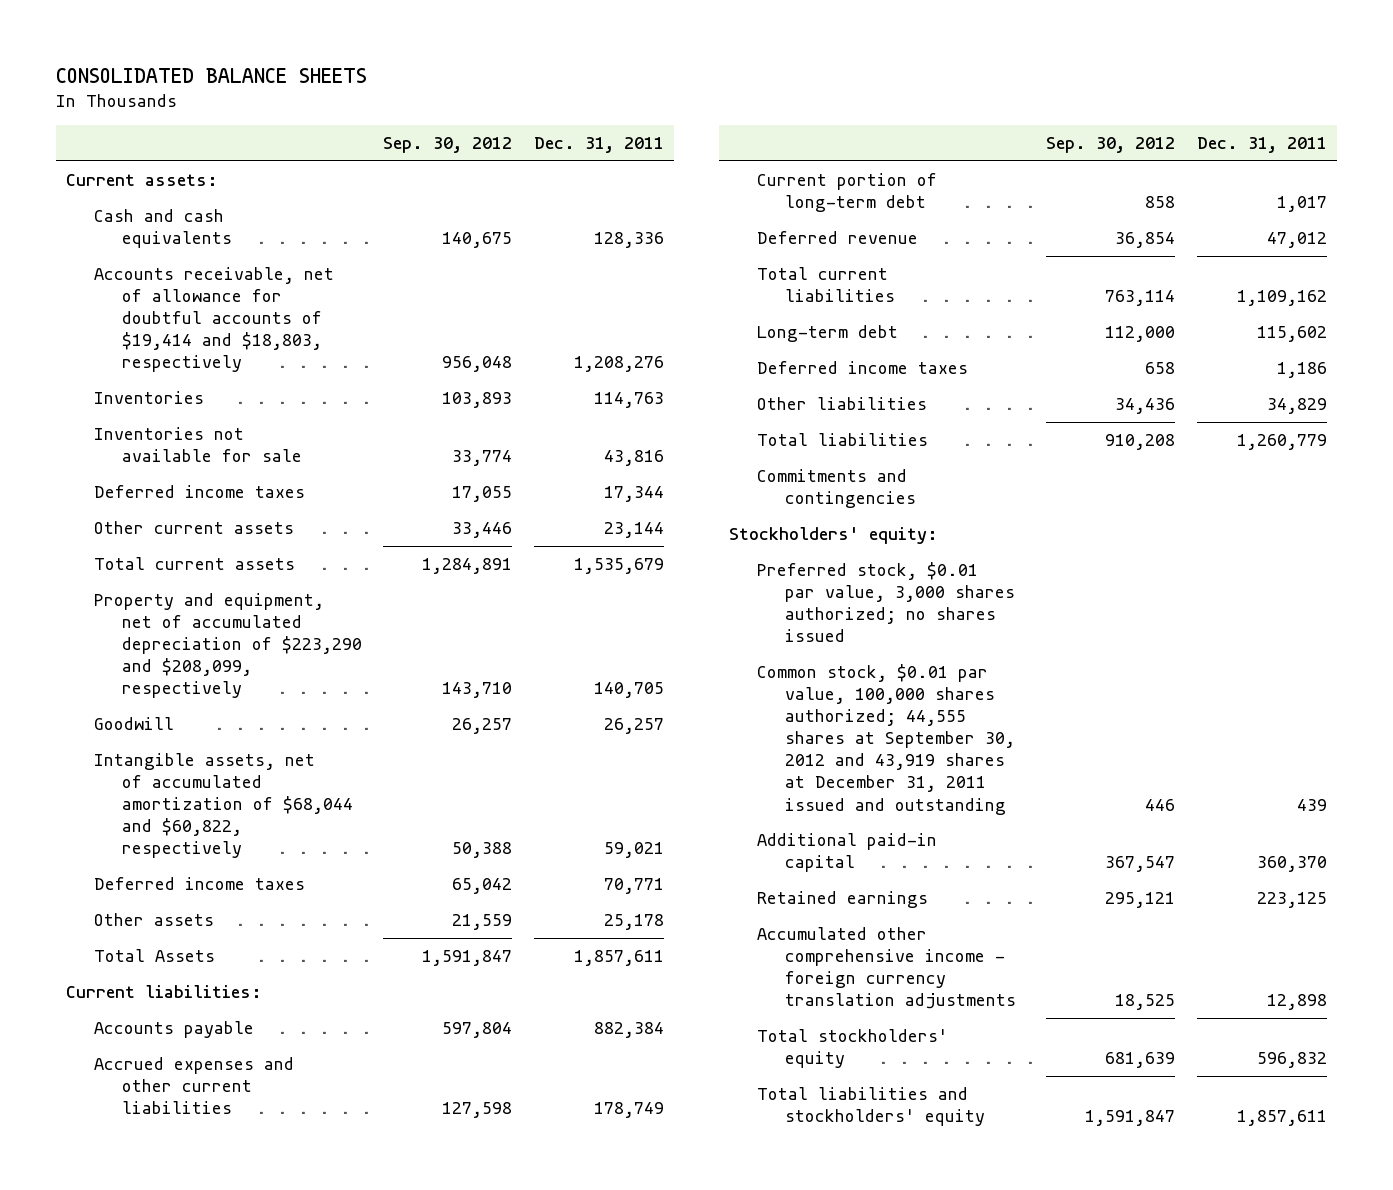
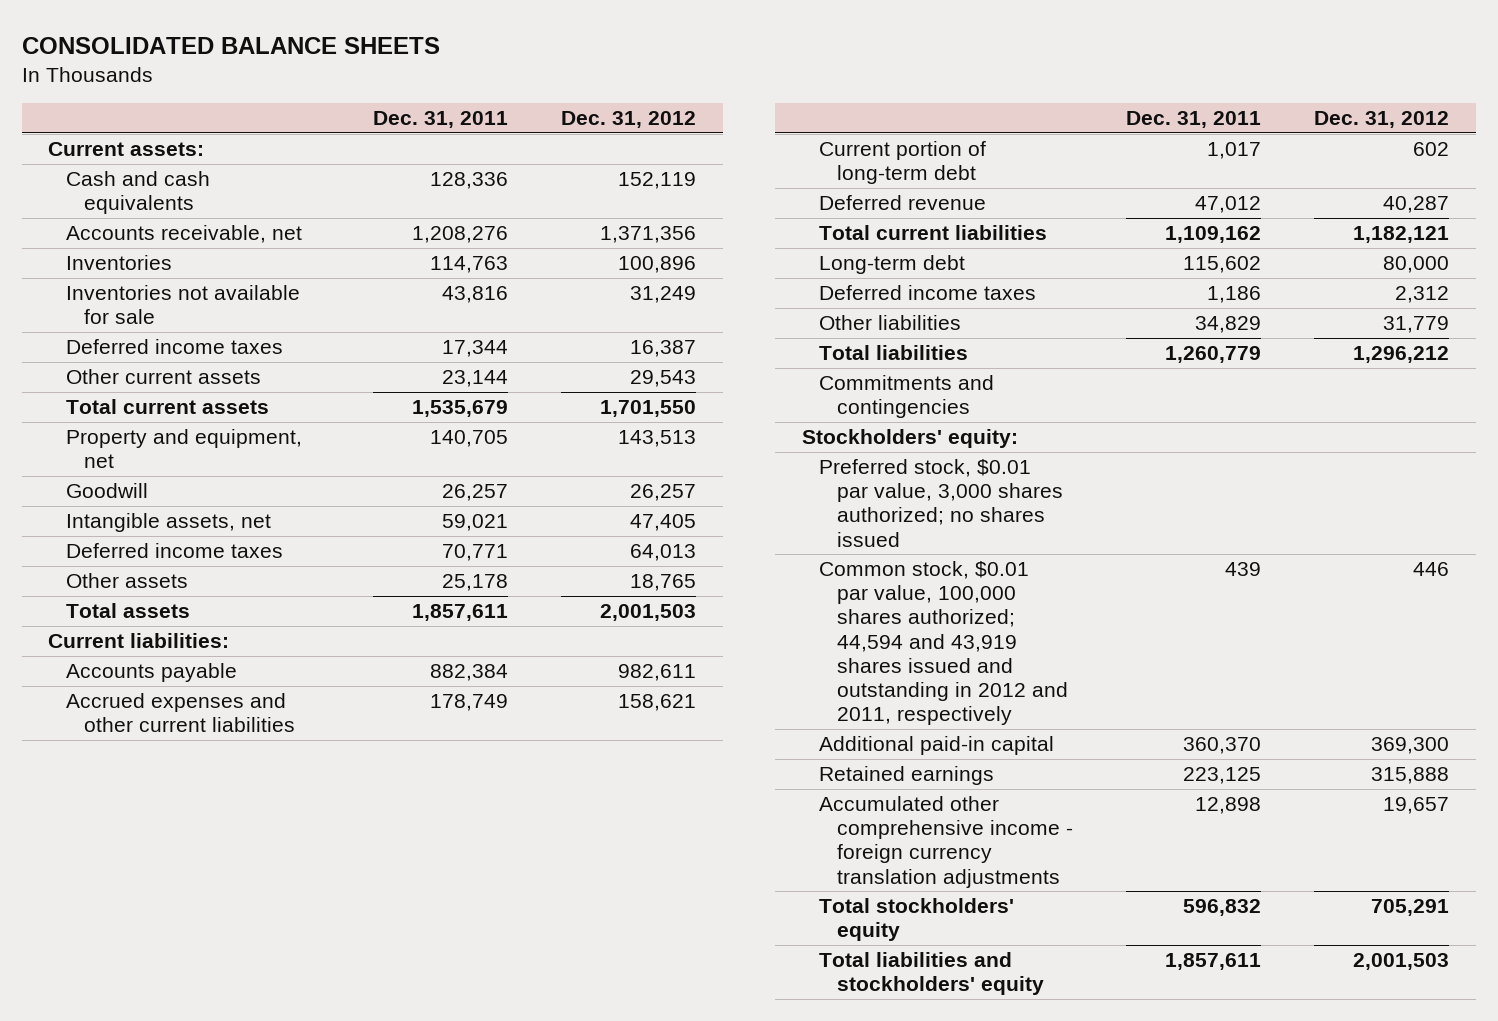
[383,136,513,153] Sep. 30, 2012 -> none
none -> [561,111,697,129] Dec. 31, 2012
[93,267,334,373] Accounts receivable, net of allowance for doubtful accounts of $19,414 and $18,803, respectively -> [66,225,303,244] Accounts receivable, net
[93,593,362,699] Property and equipment, net of accumulated depreciation of $223,290 and $208,099, respectively -> [66,429,303,469] Property and equipment, net
[93,753,353,859] Intangible assets, net of accumulated amortization of $68,044 and $60,822, respectively -> [66,513,272,533] Intangible assets, net
[93,949,215,963] Total Assets -> [66,603,191,619] Total assets
[757,664,1015,815] Common stock, $0.01 par value, 100,000 shares authorized; 44,555 shares at September 30, 2012 and 43,919 shares at December 31, 2011 issued and outstanding -> [819,561,1068,726] Common stock, $0.01 par value, 100,000 shares authorized; 44,594 and 43,919 shares issued and outstanding in 2012 and 2011, respectively

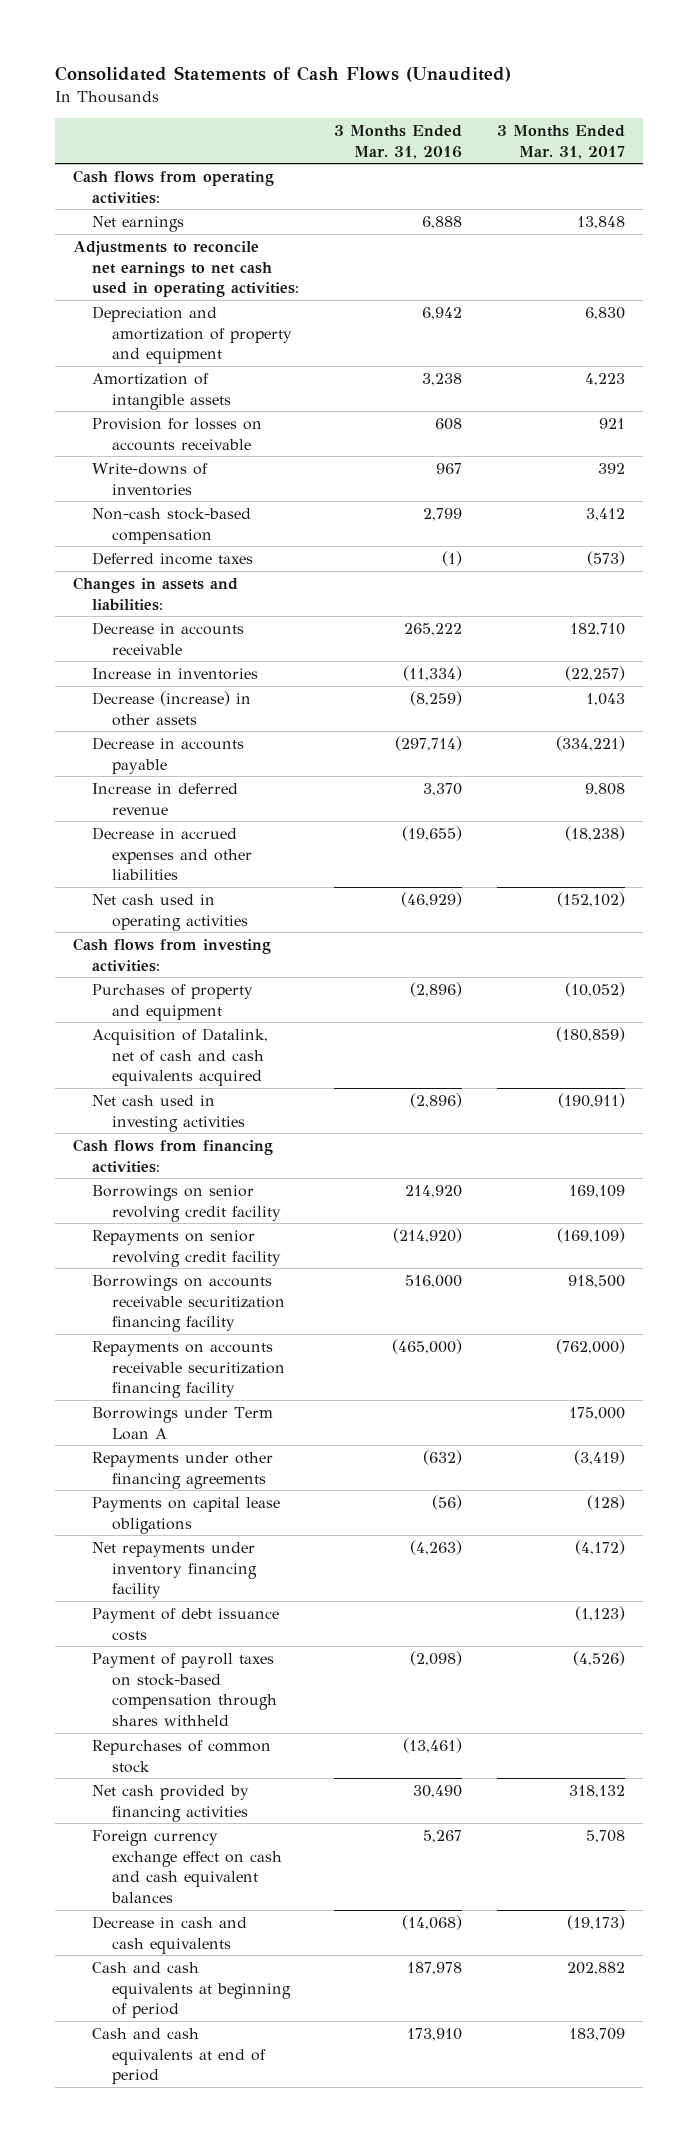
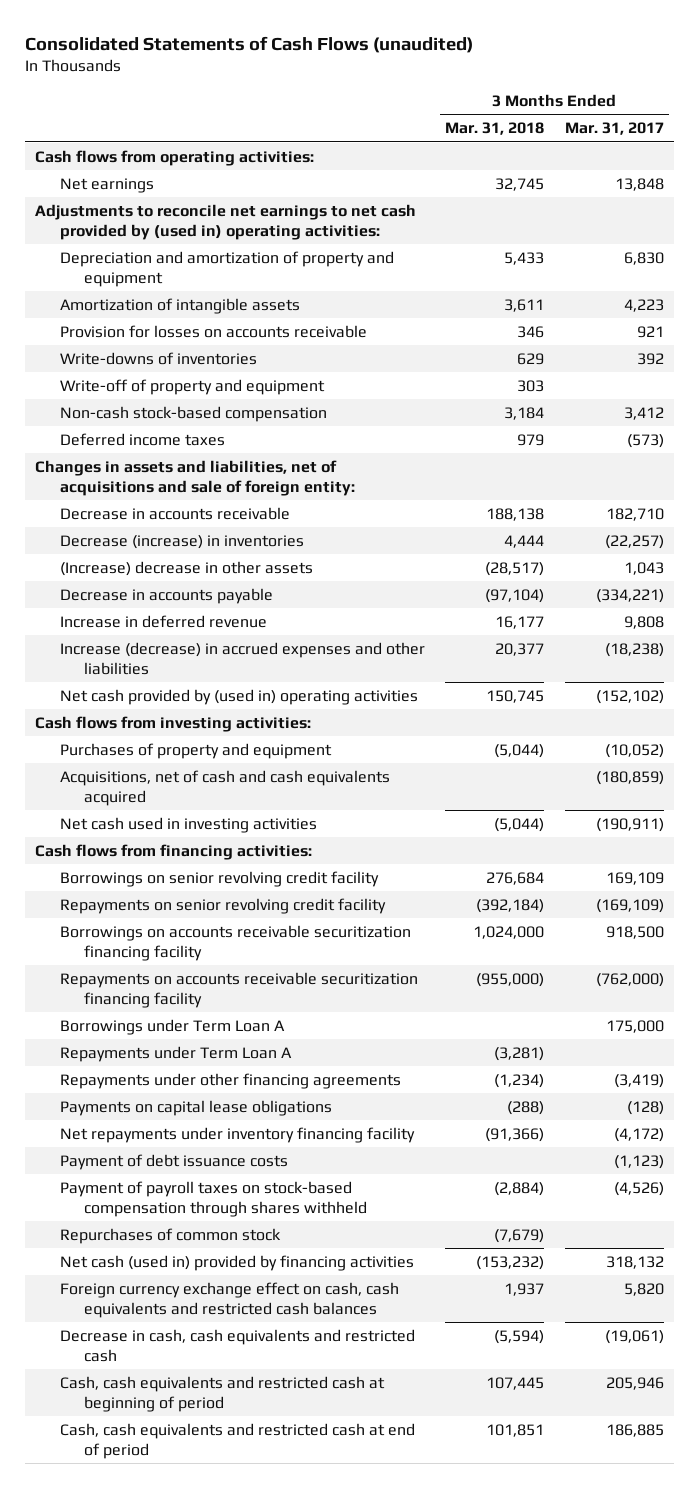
[55,66,512,83] Consolidated Statements of Cash Flows (Unaudited) -> [25,35,474,53] Consolidated Statements of Cash Flows (unaudited)
[334,125,463,159] 3 Months Ended Mar. 31, 2016 -> none
none -> [445,122,545,136] Mar. 31, 2018
[72,240,300,298] Adjustments to reconcile net earnings to net cash used in operating activities: -> [35,203,417,240] Adjustments to reconcile net earnings to net cash provided by (used in) operating activities:
none -> [59,378,325,395] Write-off of property and equipment
[72,576,238,611] Changes in assets and liabilities: -> [35,459,355,496] Changes in assets and liabilities, net of acquisitions and sale of foreign entity:
[92,667,259,680] Increase in inventories -> [59,534,304,549] Decrease (increase) in inventories
[92,690,252,726] Decrease (increase) in other assets -> [59,560,313,576] (Increase) decrease in other assets
[92,826,252,881] Decrease in accrued expenses and other liabilities -> [59,641,425,675] Increase (decrease) in accrued expenses and other liabilities
[92,893,248,931] Net cash used in operating activities -> [59,688,418,705] Net cash provided by (used in) operating activities
[92,1027,269,1087] Acquisition of Datalink, net of cash and cash equivalents acquired -> [59,769,390,806] Acquisitions, net of cash and cash equivalents acquired
none -> [59,1045,292,1062] Repayments under Term Loan A
[92,1784,250,1822] Net cash provided by financing activities -> [59,1254,414,1271] Net cash (used in) provided by financing activities
[92,1829,282,1903] Foreign currency exchange effect on cash and cash equivalent balances -> [59,1281,399,1318] Foreign currency exchange effect on cash, cash equivalents and restricted cash balances
[586,1829,626,1843] 5,708 -> [623,1282,664,1296] 5,820
[92,1915,248,1954] Decrease in cash and cash equivalents -> [59,1328,415,1362] Decrease in cash, cash equivalents and restricted cash
[567,1914,626,1930] (19,173) -> [604,1329,664,1344] (19,061)
[92,1961,291,2019] Cash and cash equivalents at beginning of period -> [59,1375,385,1412] Cash, cash equivalents and restricted cash at beginning of period
[567,1961,626,1975] 202,882 -> [605,1376,664,1390] 205,946
[92,2027,266,2085] Cash and cash equivalents at end of period -> [59,1422,415,1459] Cash, cash equivalents and restricted cash at end of period
[569,2027,626,2041] 183,709 -> [605,1423,664,1437] 186,885

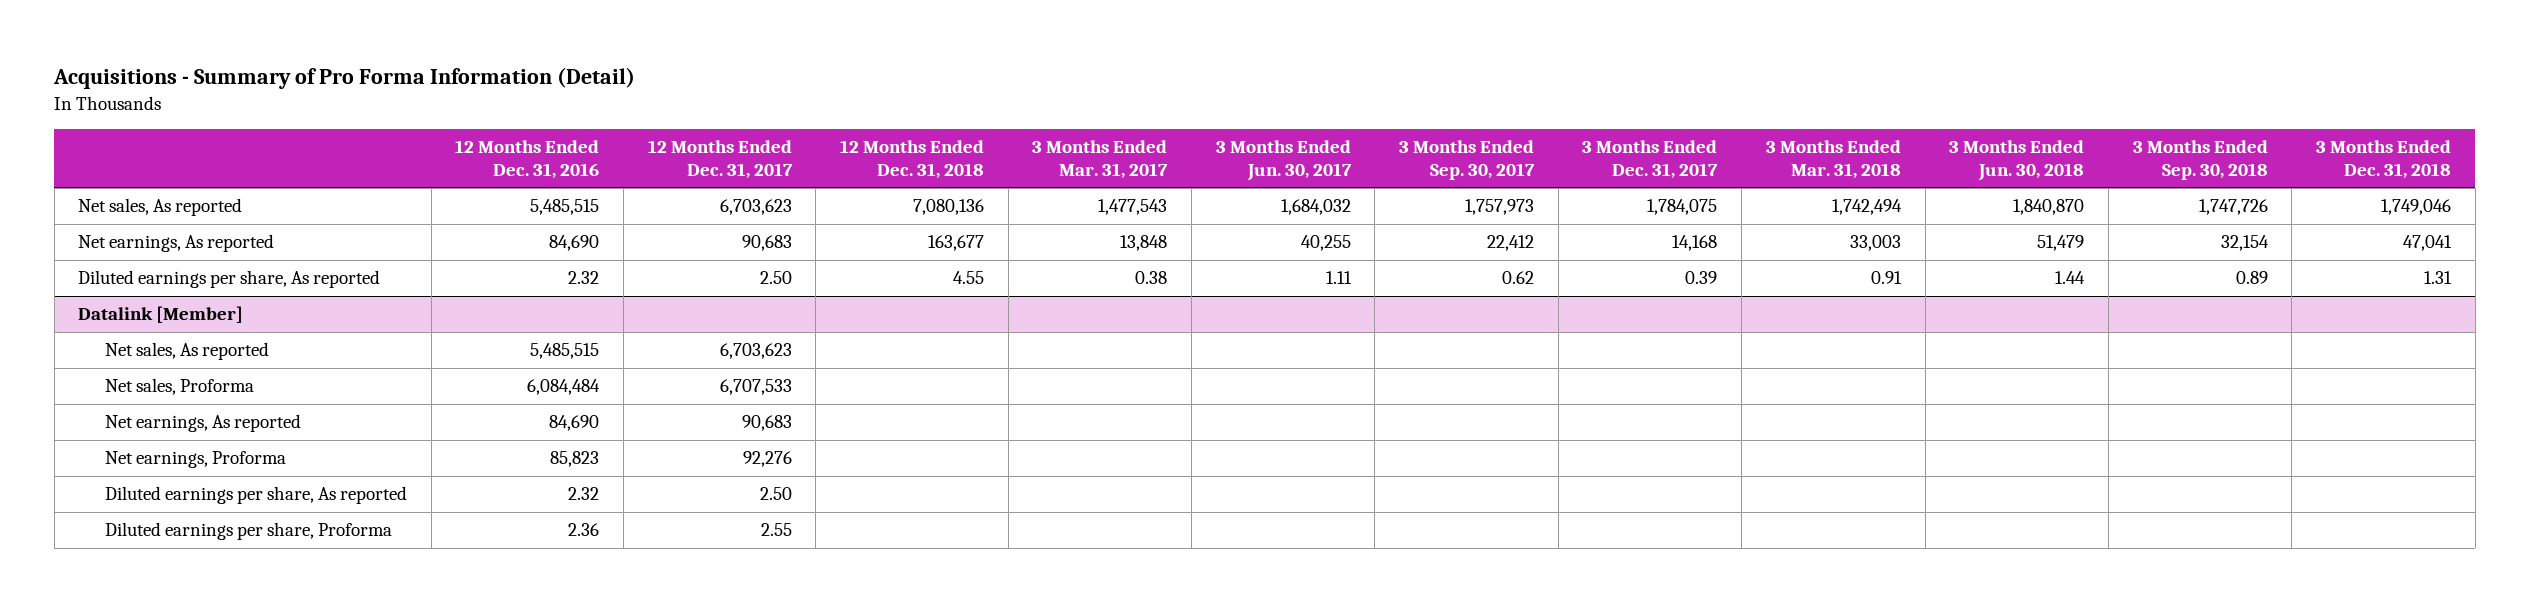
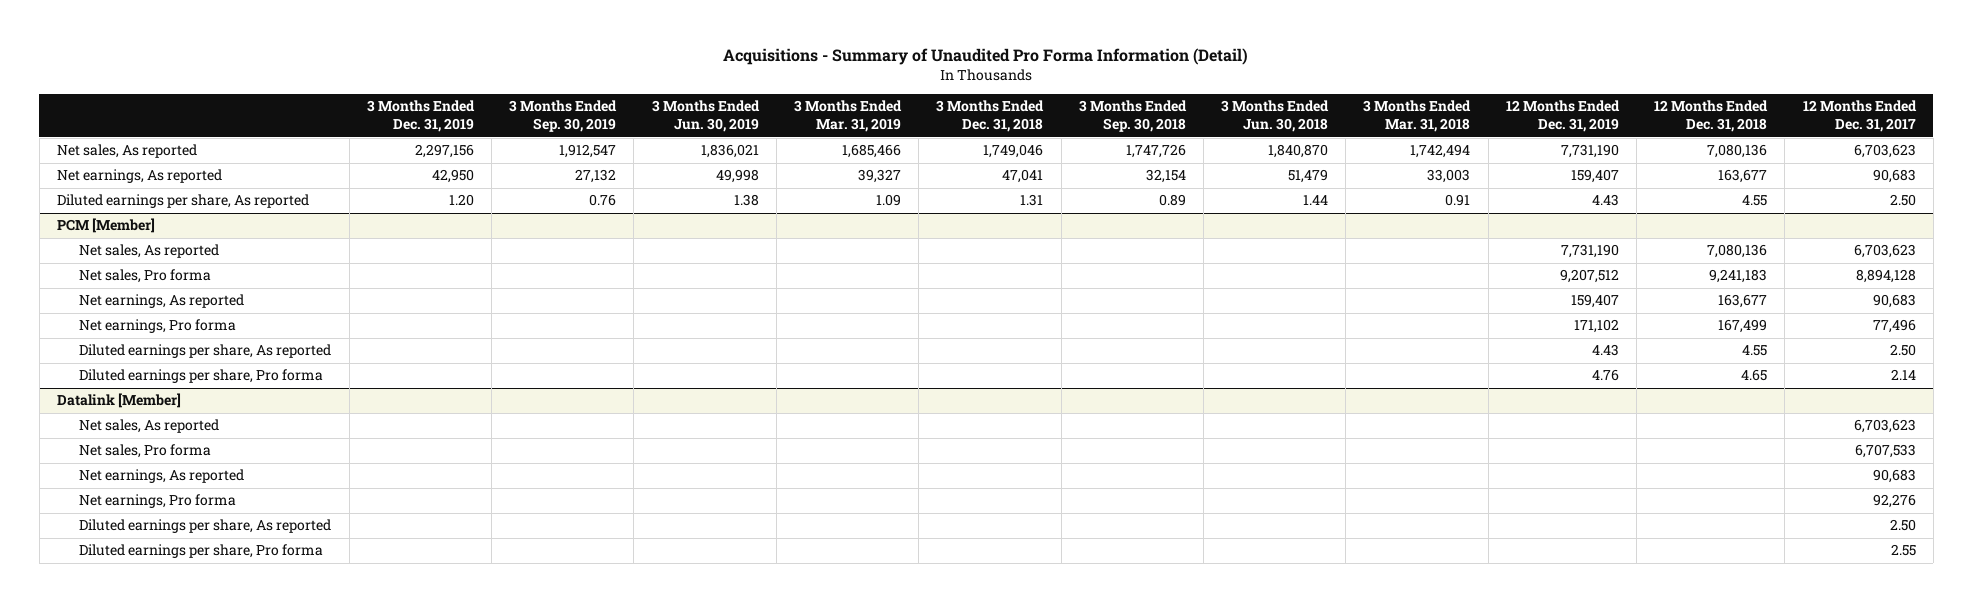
[53,66,636,89] Acquisitions - Summary of Pro Forma Information (Detail) -> [723,48,1249,66] Acquisitions - Summary of Unaudited Pro Forma Information (Detail)
[455,140,600,179] 12 Months Ended Dec. 31, 2016 -> none
[1032,140,1169,179] 3 Months Ended Mar. 31, 2017 -> none
[1215,140,1352,181] 3 Months Ended Jun. 30, 2017 -> none
[1399,140,1536,180] 3 Months Ended Sep. 30, 2017 -> none
[1582,140,1719,179] 3 Months Ended Dec. 31, 2017 -> none
none -> [366,100,475,133] 3 Months Ended Dec. 31, 2019
none -> [509,100,618,133] 3 Months Ended Sep. 30, 2019
none -> [651,100,760,133] 3 Months Ended Jun. 30, 2019
none -> [793,100,902,133] 3 Months Ended Mar. 31, 2019
none -> [1505,100,1620,133] 12 Months Ended Dec. 31, 2019
none -> [57,218,156,234] PCM [Member]
none -> [79,244,220,259] Net sales, As reported
none -> [79,269,212,284] Net sales, Pro forma
none -> [79,294,245,309] Net earnings, As reported
none -> [79,319,237,334] Net earnings, Pro forma
none -> [79,344,332,359] Diluted earnings per share, As reported
none -> [79,369,324,384] Diluted earnings per share, Pro forma
[105,378,255,396] Net sales, Proforma -> [79,444,212,459] Net sales, Pro forma
[105,451,287,469] Net earnings, Proforma -> [79,494,237,509] Net earnings, Pro forma
[105,522,393,541] Diluted earnings per share, Proforma -> [79,544,324,559] Diluted earnings per share, Pro forma

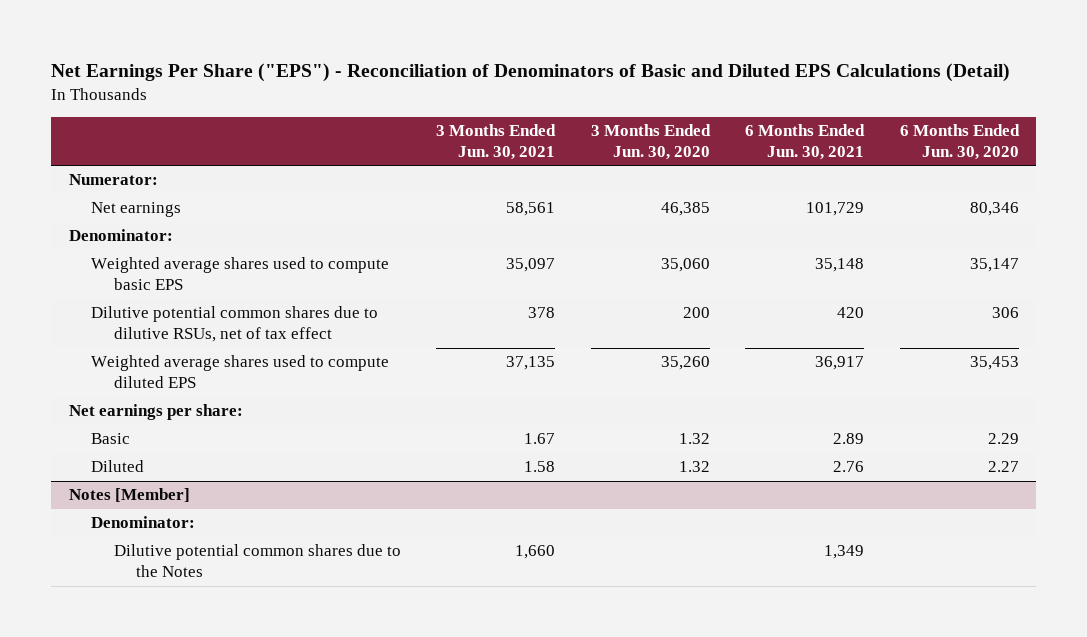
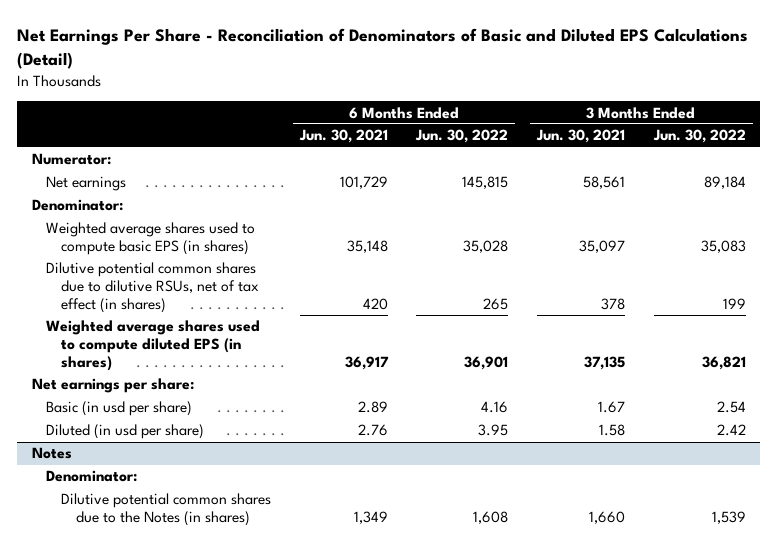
[51,63,1011,83] Net Earnings Per Share ("EPS") - Reconciliation of Denominators of Basic and Diluted EPS Calculations (Detail) -> [17,28,749,70] Net Earnings Per Share - Reconciliation of Denominators of Basic and Diluted EPS Calculations (Detail)
[590,124,711,160] 3 Months Ended Jun. 30, 2020 -> none
[899,124,1020,160] 6 Months Ended Jun. 30, 2020 -> none
none -> [415,129,509,144] Jun. 30, 2022
none -> [652,129,746,144] Jun. 30, 2022
[91,257,390,291] Weighted average shares used to compute basic EPS -> [46,222,256,256] Weighted average shares used to compute basic EPS (in shares)
[91,306,379,343] Dilutive potential common shares due to dilutive RSUs, net of tax effect -> [46,262,260,313] Dilutive potential common shares due to dilutive RSUs, net of tax effect (in shares)
[91,355,390,389] Weighted average shares used to compute diluted EPS -> [46,320,261,371] Weighted average shares used to compute diluted EPS (in shares)
[91,433,131,445] Basic -> [46,401,193,417] Basic (in usd per share)
[91,460,145,473] Diluted -> [46,424,205,440] Diluted (in usd per share)
[68,488,190,503] Notes [Member] -> [31,447,72,460] Notes
[113,544,401,578] Dilutive potential common shares due to the Notes -> [61,493,272,527] Dilutive potential common shares due to the Notes (in shares)

